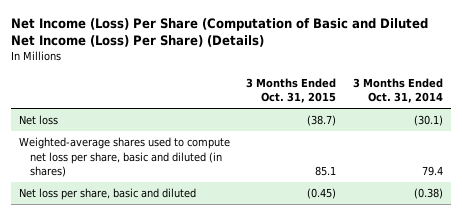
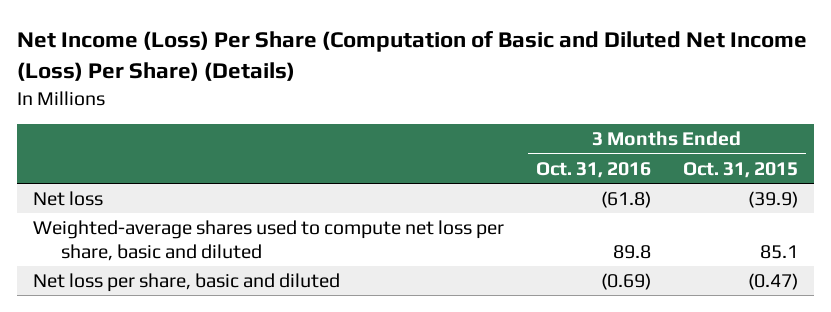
[353,77,444,104] 3 Months Ended Oct. 31, 2014 -> none
none -> [535,161,651,178] Oct. 31, 2016
[307,115,337,127] (38.7) -> [747,191,798,209] (39.9)
[18,137,230,178] Weighted-average shares used to compute net loss per share, basic and diluted (in shares) -> [32,220,504,262] Weighted-average shares used to compute net loss per share, basic and diluted
[307,188,337,200] (0.45) -> [747,273,798,291] (0.47)

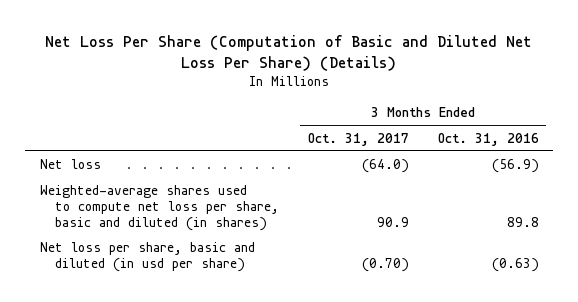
[16,31,807,82] Net Income (Loss) Per Share (Computation of Basic and Diluted Net Income (Loss) Per Share) (Details) -> [45,34,533,71] Net Loss Per Share (Computation of Basic and Diluted Net Loss Per Share) (Details)
[682,161,798,178] Oct. 31, 2015 -> none
none -> [307,132,409,146] Oct. 31, 2017
[600,191,651,209] (61.8) -> [491,159,539,174] (56.9)
[32,220,504,262] Weighted-average shares used to compute net loss per share, basic and diluted -> [39,185,279,232] Weighted-average shares used to compute net loss per share, basic and diluted (in shares)
[32,273,340,293] Net loss per share, basic and diluted -> [39,242,255,273] Net loss per share, basic and diluted (in usd per share)
[600,273,651,291] (0.69) -> [491,258,539,273] (0.63)

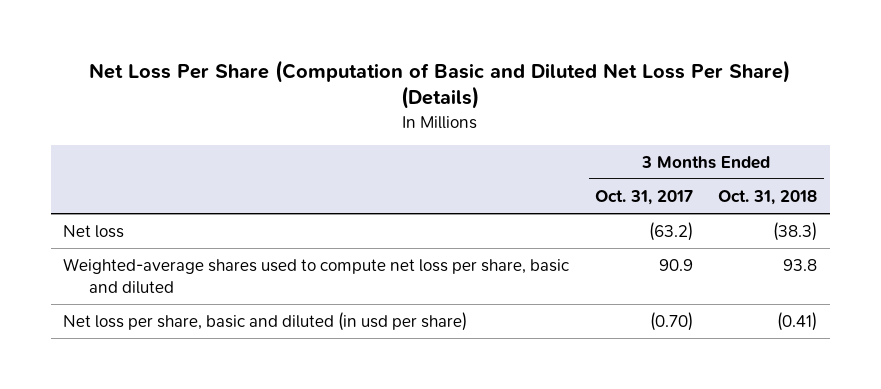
[437,132,539,146] Oct. 31, 2016 -> none
none -> [718,189,818,205] Oct. 31, 2018
[361,159,409,174] (64.0) -> [648,221,693,241] (63.2)
[39,185,279,232] Weighted-average shares used to compute net loss per share, basic and diluted (in shares) -> [63,257,570,294] Weighted-average shares used to compute net loss per share, basic and diluted

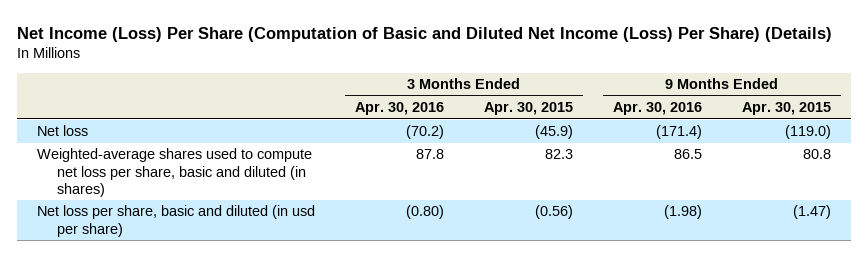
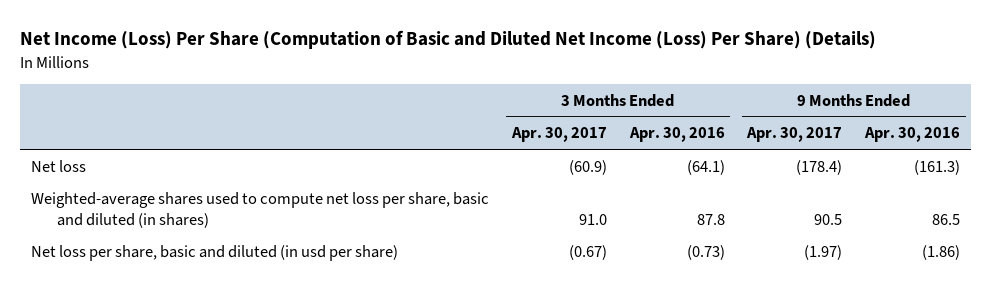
[483,102,573,116] Apr. 30, 2015 -> none
[741,102,831,116] Apr. 30, 2015 -> none
none -> [510,127,607,143] Apr. 30, 2017
none -> [746,127,843,143] Apr. 30, 2017
[405,125,444,140] (70.2) -> [686,159,725,175] (64.1)
[655,125,702,140] (171.4) -> [914,159,961,175] (161.3)
[405,205,444,220] (0.80) -> [686,244,725,260] (0.73)
[663,205,702,220] (1.98) -> [922,244,961,260] (1.86)

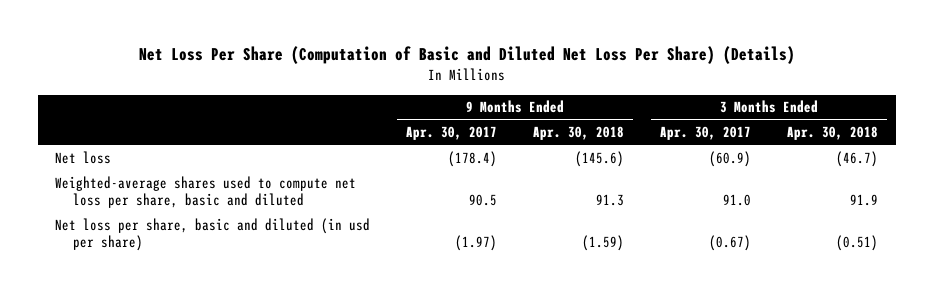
[19,30,876,50] Net Income (Loss) Per Share (Computation of Basic and Diluted Net Income (Loss) Per Share) (Details) -> [138,46,795,65] Net Loss Per Share (Computation of Basic and Diluted Net Loss Per Share) (Details)
[628,127,725,143] Apr. 30, 2016 -> none
[864,127,961,143] Apr. 30, 2016 -> none
none -> [533,125,625,140] Apr. 30, 2018
none -> [786,125,878,140] Apr. 30, 2018
[31,191,490,228] Weighted-average shares used to compute net loss per share, basic and diluted (in shares) -> [55,175,357,209] Weighted-average shares used to compute net loss per share, basic and diluted

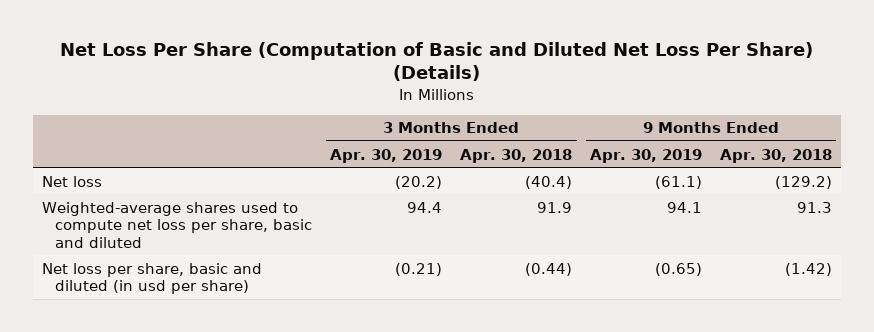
[406,125,498,140] Apr. 30, 2017 -> none
[660,125,752,140] Apr. 30, 2017 -> none
none -> [330,148,443,163] Apr. 30, 2019
none -> [589,148,702,163] Apr. 30, 2019
[575,150,625,167] (145.6) -> [774,175,832,189] (129.2)
[835,150,878,167] (46.7) -> [525,175,573,189] (40.4)
[582,235,625,252] (1.59) -> [784,262,832,276] (1.42)
[835,235,878,252] (0.51) -> [525,262,573,276] (0.44)

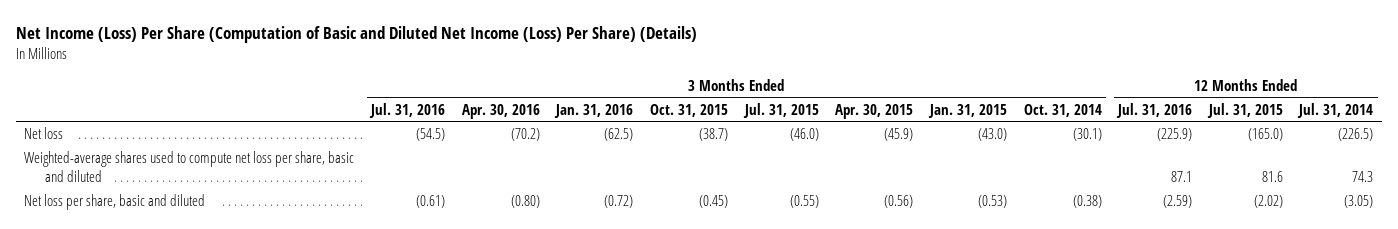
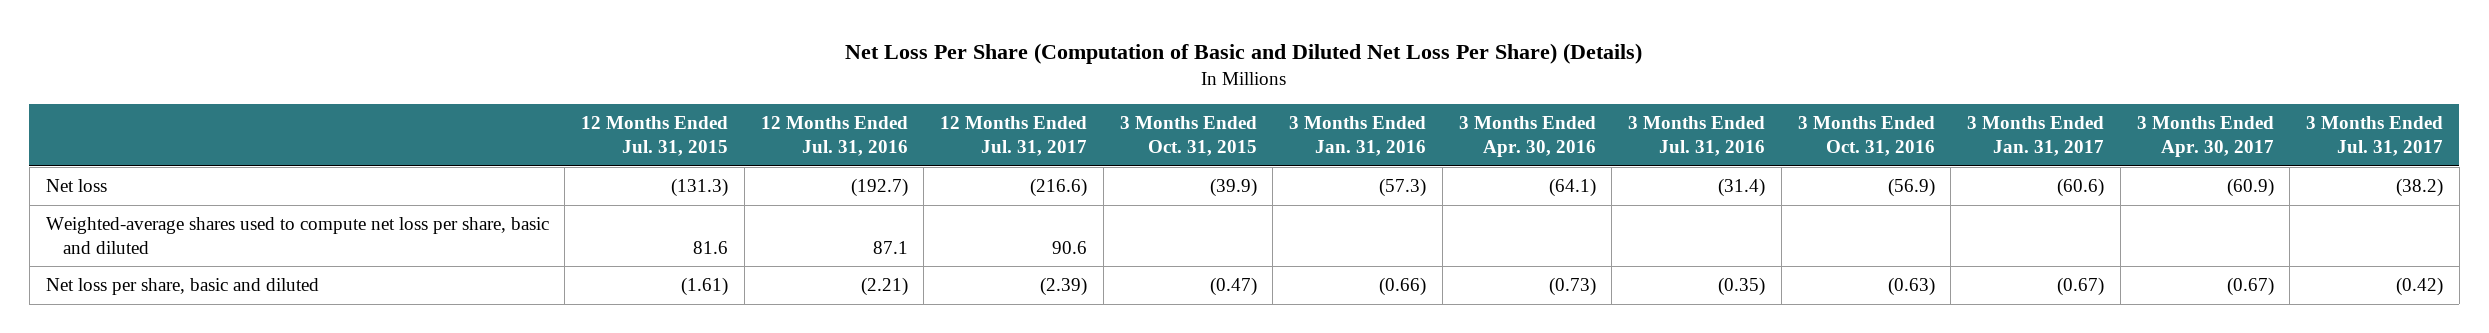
[16,26,698,44] Net Income (Loss) Per Share (Computation of Basic and Diluted Net Income (Loss) Per Share) (Details) -> [845,43,1643,65] Net Loss Per Share (Computation of Basic and Diluted Net Loss Per Share) (Details)
[742,102,819,118] Jul. 31, 2015 -> none
[835,103,914,119] Apr. 30, 2015 -> none
[927,103,1007,118] Jan. 31, 2015 -> none
[1023,103,1102,117] Oct. 31, 2014 -> none
[1297,102,1374,118] Jul. 31, 2014 -> none
none -> [940,116,1088,156] 12 Months Ended Jul. 31, 2017
none -> [1797,116,1935,156] 3 Months Ended Oct. 31, 2016
none -> [1967,116,2105,156] 3 Months Ended Jan. 31, 2017
none -> [2136,116,2274,157] 3 Months Ended Apr. 30, 2017
none -> [2306,116,2444,156] 3 Months Ended Jul. 31, 2017
[415,128,445,142] (54.5) -> [1718,178,1766,198] (31.4)
[510,128,540,142] (70.2) -> [1548,178,1596,198] (64.1)
[604,128,634,142] (62.5) -> [1379,178,1427,198] (57.3)
[698,128,728,142] (38.7) -> [1209,178,1257,198] (39.9)
[1157,128,1193,142] (225.9) -> [850,178,908,198] (192.7)
[1247,128,1283,142] (165.0) -> [671,178,729,198] (131.3)
[415,195,445,209] (0.61) -> [1718,277,1766,297] (0.35)
[510,195,540,209] (0.80) -> [1548,277,1596,297] (0.73)
[604,195,634,209] (0.72) -> [1379,277,1427,297] (0.66)
[698,195,728,209] (0.45) -> [1209,277,1257,297] (0.47)
[1163,195,1193,209] (2.59) -> [860,277,908,297] (2.21)
[1253,195,1283,209] (2.02) -> [681,277,729,297] (1.61)

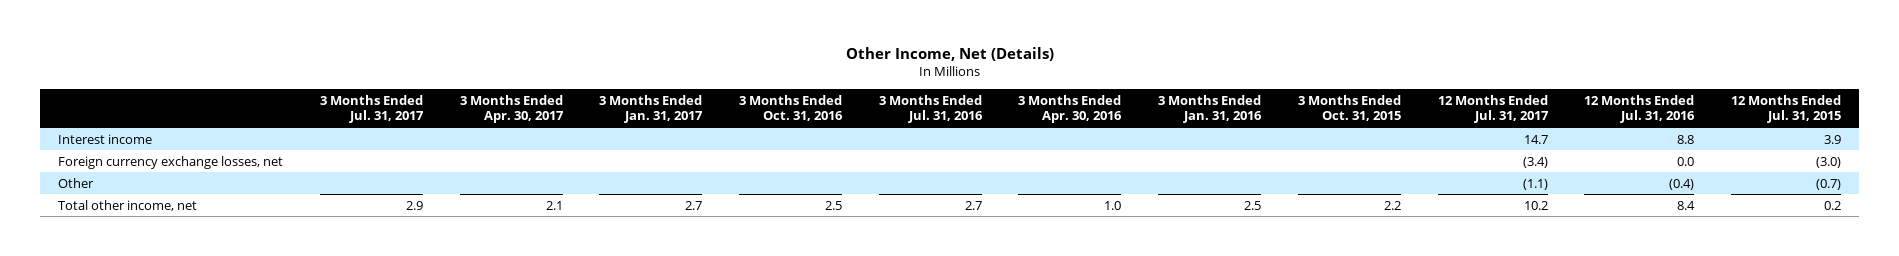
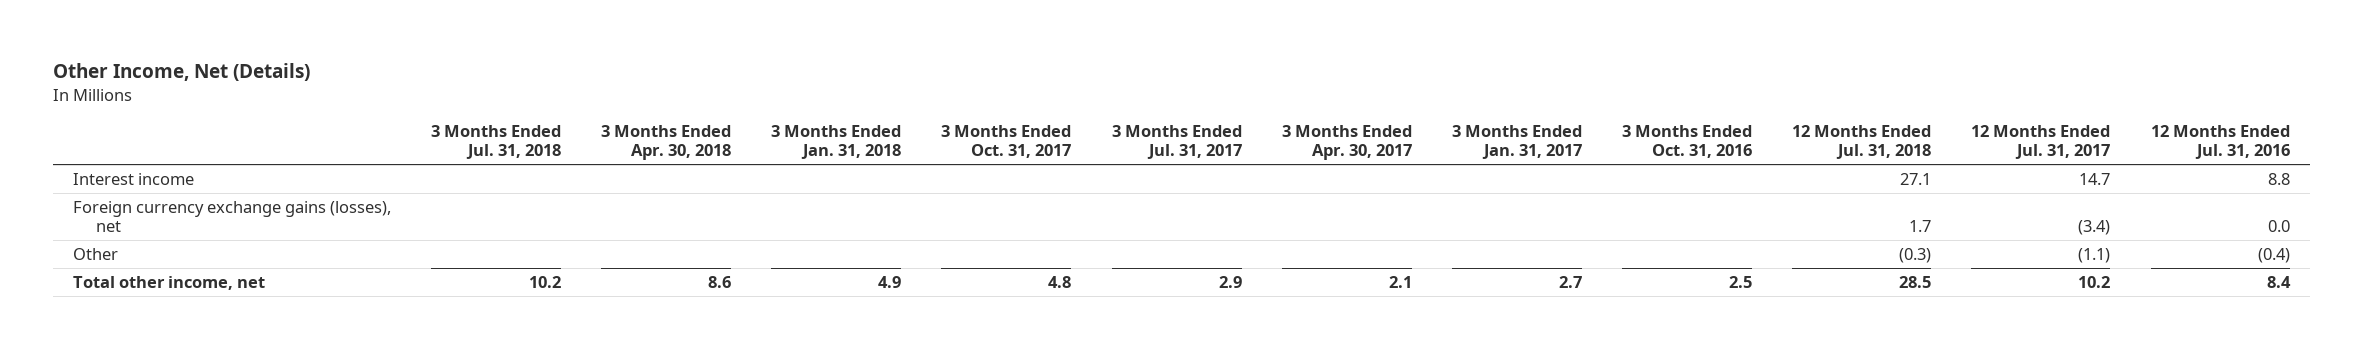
[878,94,983,124] 3 Months Ended Jul. 31, 2016 -> none
[1018,94,1123,124] 3 Months Ended Apr. 30, 2016 -> none
[1158,94,1263,124] 3 Months Ended Jan. 31, 2016 -> none
[1297,94,1401,122] 3 Months Ended Oct. 31, 2015 -> none
[1731,94,1842,124] 12 Months Ended Jul. 31, 2015 -> none
none -> [430,125,561,160] 3 Months Ended Jul. 31, 2018
none -> [601,125,732,161] 3 Months Ended Apr. 30, 2018
none -> [771,125,902,160] 3 Months Ended Jan. 31, 2018
none -> [941,125,1072,159] 3 Months Ended Oct. 31, 2017
none -> [1792,125,1932,160] 12 Months Ended Jul. 31, 2018
[58,155,284,169] Foreign currency exchange losses, net -> [72,200,391,233] Foreign currency exchange gains (losses), net

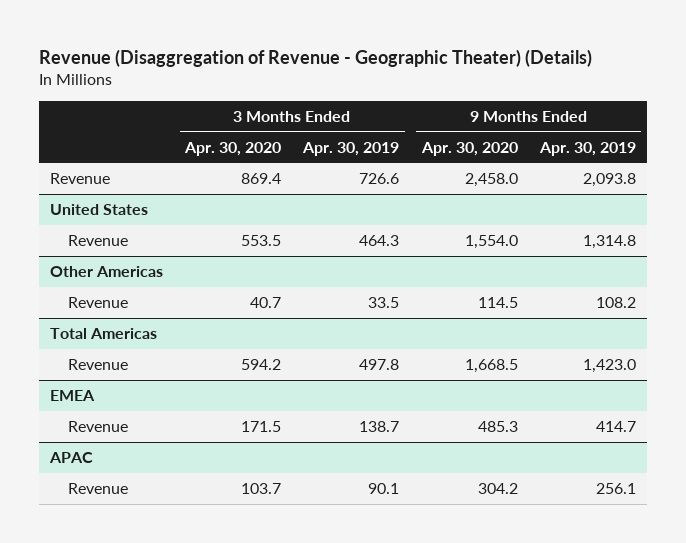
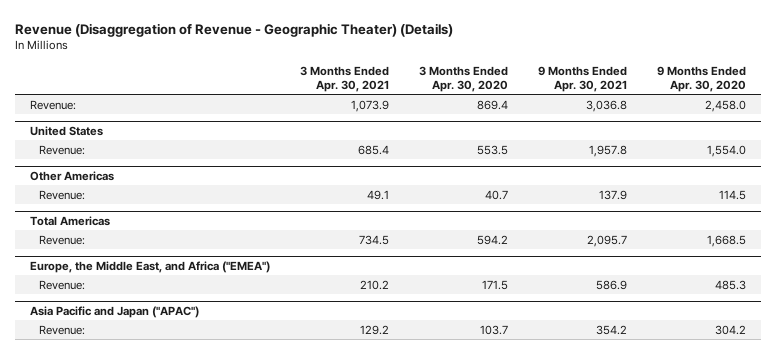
[302,141,400,156] Apr. 30, 2019 -> none
[538,141,636,156] Apr. 30, 2019 -> none
none -> [300,65,390,93] 3 Months Ended Apr. 30, 2021
none -> [538,65,628,93] 9 Months Ended Apr. 30, 2021
[50,173,111,185] Revenue -> [30,99,77,110] Revenue:
[68,235,129,247] Revenue -> [38,144,85,155] Revenue:
[68,297,129,309] Revenue -> [38,189,85,200] Revenue:
[68,359,129,371] Revenue -> [38,234,85,245] Revenue:
[50,390,96,402] EMEA -> [30,260,271,273] Europe, the Middle East, and Africa ("EMEA")
[68,421,129,433] Revenue -> [38,279,85,290] Revenue:
[49,452,94,464] APAC -> [30,305,200,318] Asia Pacific and Japan ("APAC")
[68,483,129,495] Revenue -> [38,324,85,335] Revenue:

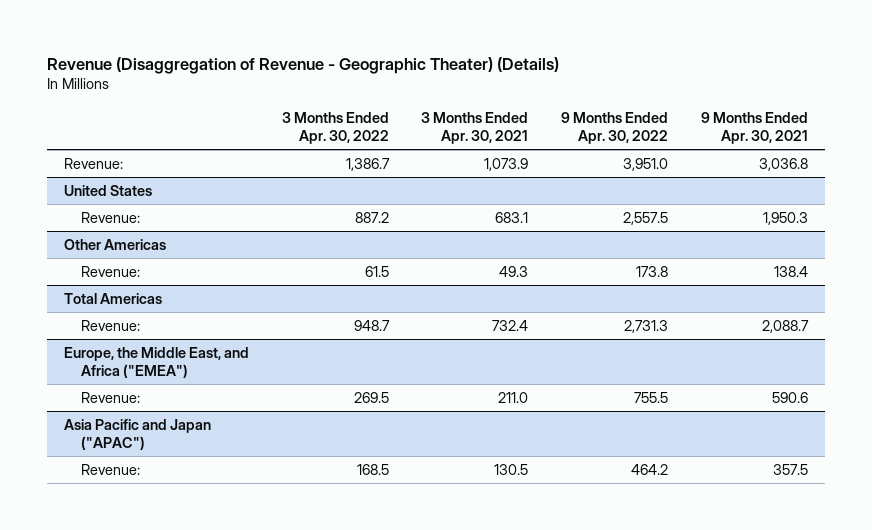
[419,65,509,93] 3 Months Ended Apr. 30, 2020 -> none
[657,65,747,93] 9 Months Ended Apr. 30, 2020 -> none
none -> [281,111,389,144] 3 Months Ended Apr. 30, 2022
none -> [561,111,669,144] 9 Months Ended Apr. 30, 2022
[358,144,390,155] 685.4 -> [495,211,529,223] 683.1
[589,144,628,157] 1,957.8 -> [763,211,809,225] 1,950.3
[367,189,390,200] 49.1 -> [499,265,529,277] 49.3
[599,189,628,200] 137.9 -> [774,265,809,277] 138.4
[359,234,390,245] 734.5 -> [492,319,529,331] 732.4
[587,234,628,247] 2,095.7 -> [762,319,810,333] 2,088.7
[360,279,390,290] 210.2 -> [498,391,529,403] 211.0
[596,279,628,290] 586.9 -> [772,391,809,403] 590.6
[360,324,390,335] 129.2 -> [494,463,529,475] 130.5
[596,324,628,335] 354.2 -> [773,463,809,475] 357.5

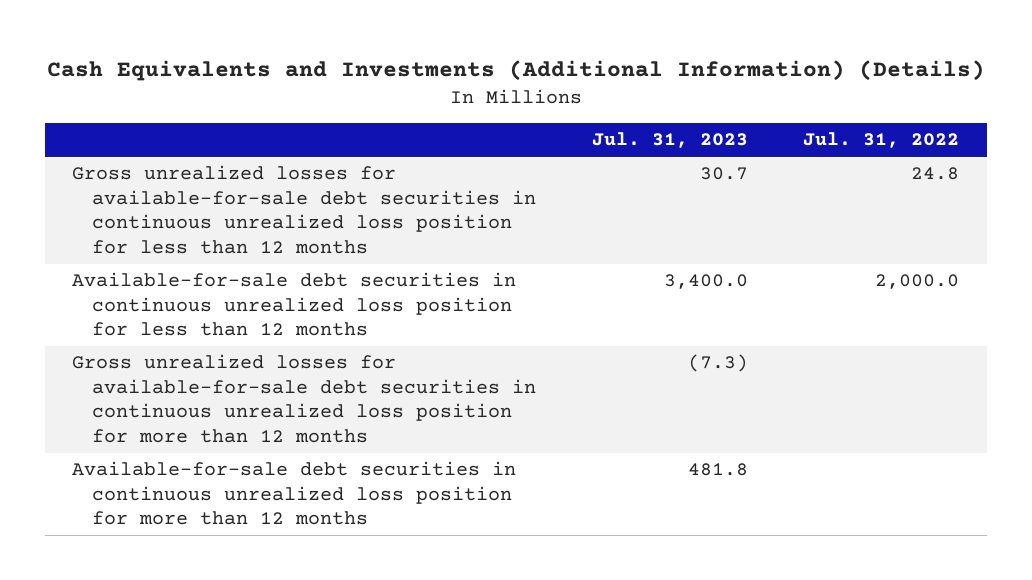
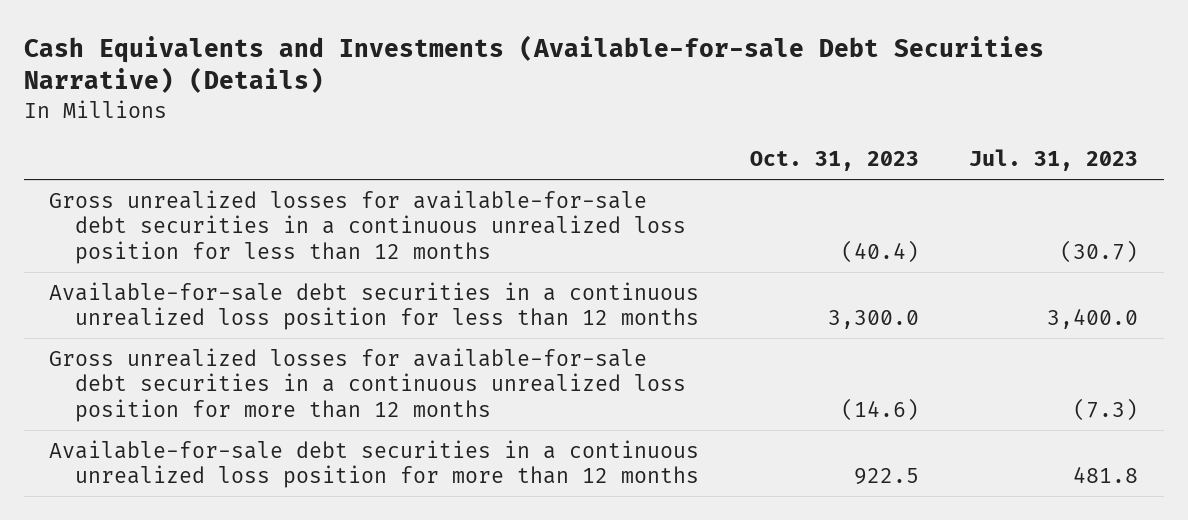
[46,59,985,81] Cash Equivalents and Investments (Additional Information) (Details) -> [24,34,1045,94] Cash Equivalents and Investments (Available-for-sale Debt Securities Narrative) (Details)
[803,132,960,149] Jul. 31, 2022 -> none
none -> [749,151,919,172] Oct. 31, 2023
[72,165,537,254] Gross unrealized losses for available-for-sale debt securities in continuous unrealized loss position for less than 12 months -> [49,189,686,264] Gross unrealized losses for available-for-sale debt securities in a continuous unrealized loss position for less than 12 months
[699,167,748,181] 30.7 -> [1060,239,1139,263] (30.7)
[72,272,517,337] Available-for-sale debt securities in continuous unrealized loss position for less than 12 months -> [49,281,700,331] Available-for-sale debt securities in a continuous unrealized loss position for less than 12 months
[72,354,537,443] Gross unrealized losses for available-for-sale debt securities in continuous unrealized loss position for more than 12 months -> [49,347,686,422] Gross unrealized losses for available-for-sale debt securities in a continuous unrealized loss position for more than 12 months
[72,461,517,526] Available-for-sale debt securities in continuous unrealized loss position for more than 12 months -> [49,439,700,489] Available-for-sale debt securities in a continuous unrealized loss position for more than 12 months

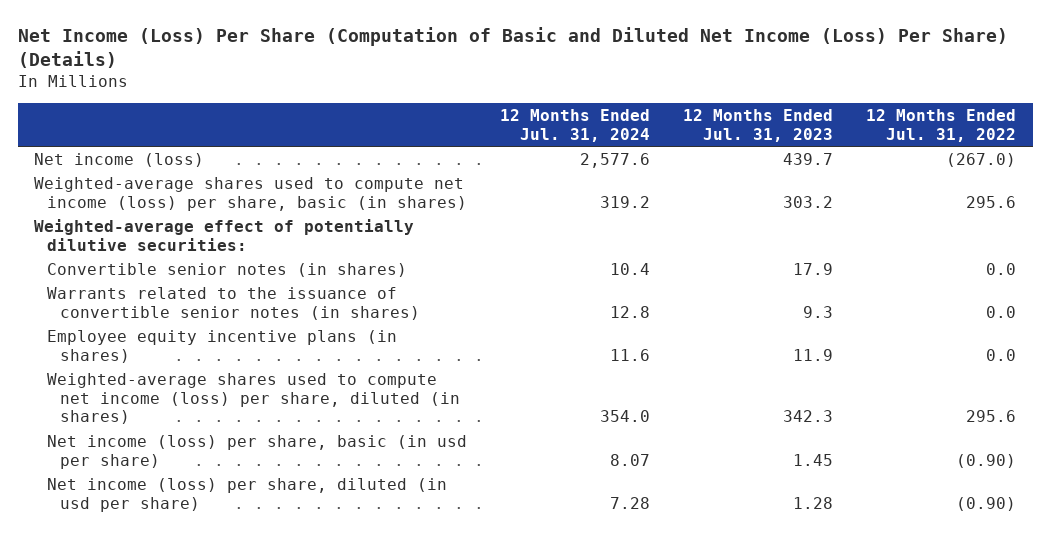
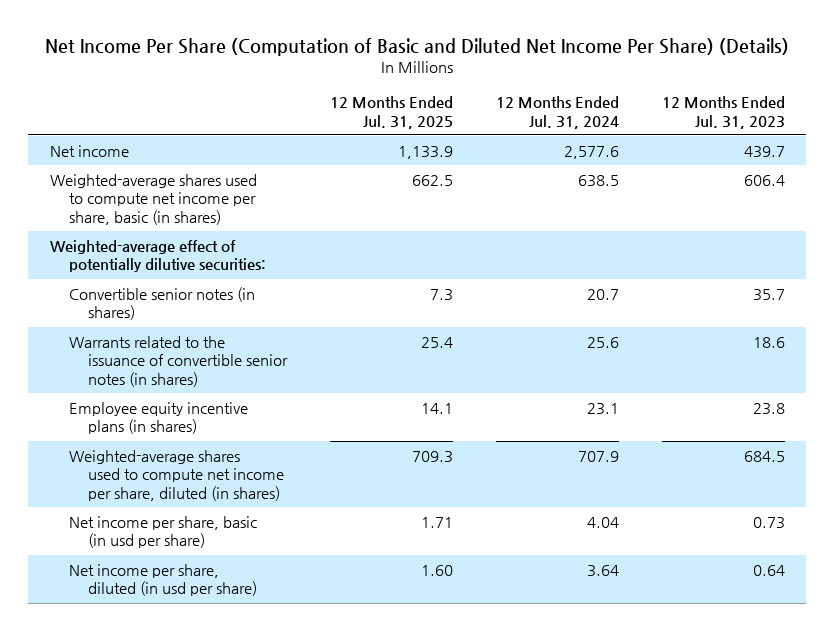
[17,27,1008,69] Net Income (Loss) Per Share (Computation of Basic and Diluted Net Income (Loss) Per Share) (Details) -> [45,37,790,56] Net Income Per Share (Computation of Basic and Diluted Net Income Per Share) (Details)
[866,108,1017,142] 12 Months Ended Jul. 31, 2022 -> none
none -> [329,96,453,129] 12 Months Ended Jul. 31, 2025
[34,152,205,167] Net income (loss) -> [49,144,129,157] Net income
[34,176,468,211] Weighted-average shares used to compute net income (loss) per share, basic (in shares) -> [49,173,257,226] Weighted-average shares used to compute net income per share, basic (in shares)
[600,195,651,208] 319.2 -> [577,174,619,187] 638.5
[783,195,834,208] 303.2 -> [743,174,785,186] 606.4
[610,262,651,275] 10.4 -> [586,288,619,300] 20.7
[793,262,834,275] 17.9 -> [752,288,785,301] 35.7
[610,305,651,318] 12.8 -> [586,336,619,348] 25.6
[803,305,834,318] 9.3 -> [752,336,785,348] 18.6
[610,348,651,361] 11.6 -> [586,402,619,415] 23.1
[793,348,834,361] 11.9 -> [752,402,785,415] 23.8
[47,372,461,425] Weighted-average shares used to compute net income (loss) per share, diluted (in shares) -> [68,449,284,502] Weighted-average shares used to compute net income per share, diluted (in shares)
[600,410,651,423] 354.0 -> [577,450,619,462] 707.9
[783,410,834,423] 342.3 -> [743,450,785,462] 684.5
[47,434,468,469] Net income (loss) per share, basic (in usd per share) -> [68,515,257,549] Net income per share, basic (in usd per share)
[610,453,651,466] 8.07 -> [586,516,619,528] 4.04
[793,453,834,466] 1.45 -> [752,516,785,529] 0.73
[47,477,448,512] Net income (loss) per share, diluted (in usd per share) -> [68,563,257,597] Net income per share, diluted (in usd per share)
[610,496,651,509] 7.28 -> [586,564,619,577] 3.64
[793,496,834,509] 1.28 -> [752,564,785,576] 0.64

